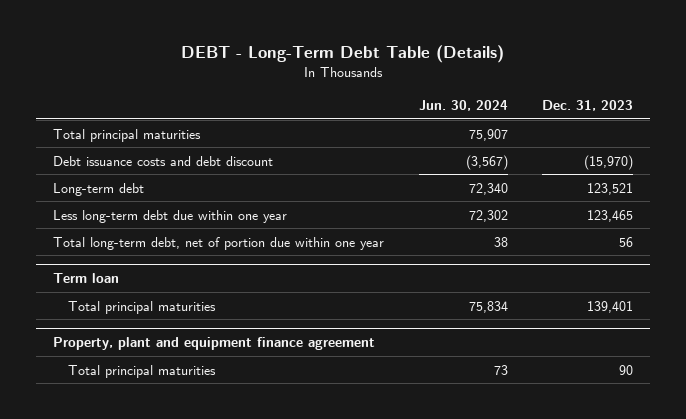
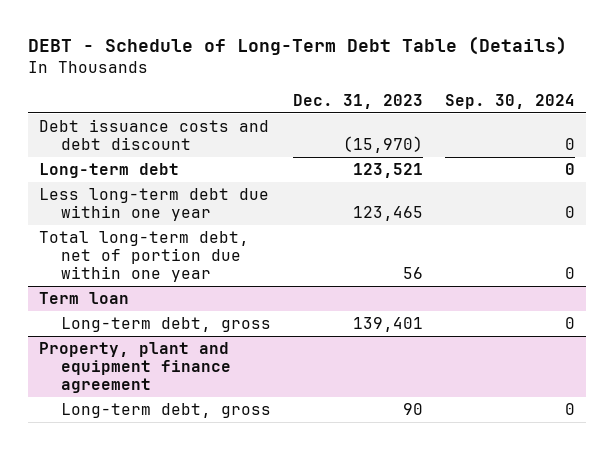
[181,45,505,64] DEBT - Long-Term Debt Table (Details) -> [28,36,568,56] DEBT - Schedule of Long-Term Debt Table (Details)
[418,100,508,112] Jun. 30, 2024 -> none
none -> [444,94,575,110] Sep. 30, 2024
[53,128,202,142] Total principal maturities -> none
[67,300,216,314] Total principal maturities -> [61,316,272,332] Long-term debt, gross
[67,364,216,378] Total principal maturities -> [61,402,272,418] Long-term debt, gross

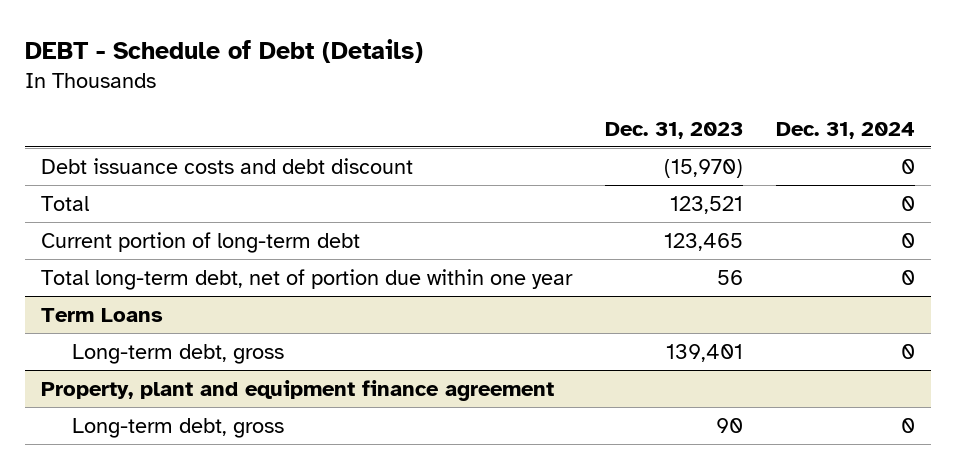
[28,36,568,56] DEBT - Schedule of Long-Term Debt Table (Details) -> [24,38,423,63] DEBT - Schedule of Debt (Details)
[444,94,575,110] Sep. 30, 2024 -> none
none -> [775,121,915,139] Dec. 31, 2024
[39,162,180,178] Long-term debt -> [41,195,90,211] Total
[39,187,270,222] Less long-term debt due within one year -> [41,231,361,253] Current portion of long-term debt
[39,291,130,304] Term loan -> [41,307,164,322] Term Loans

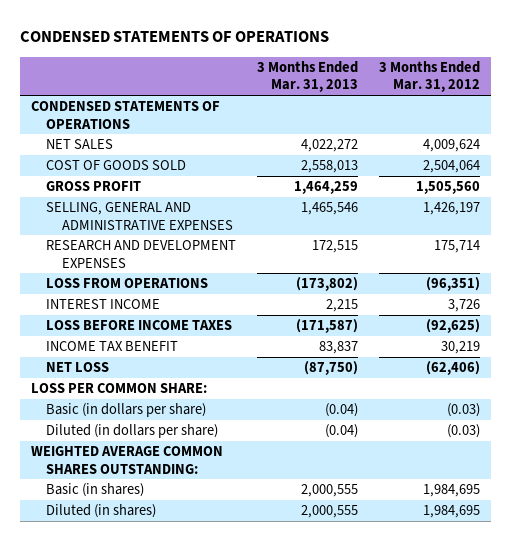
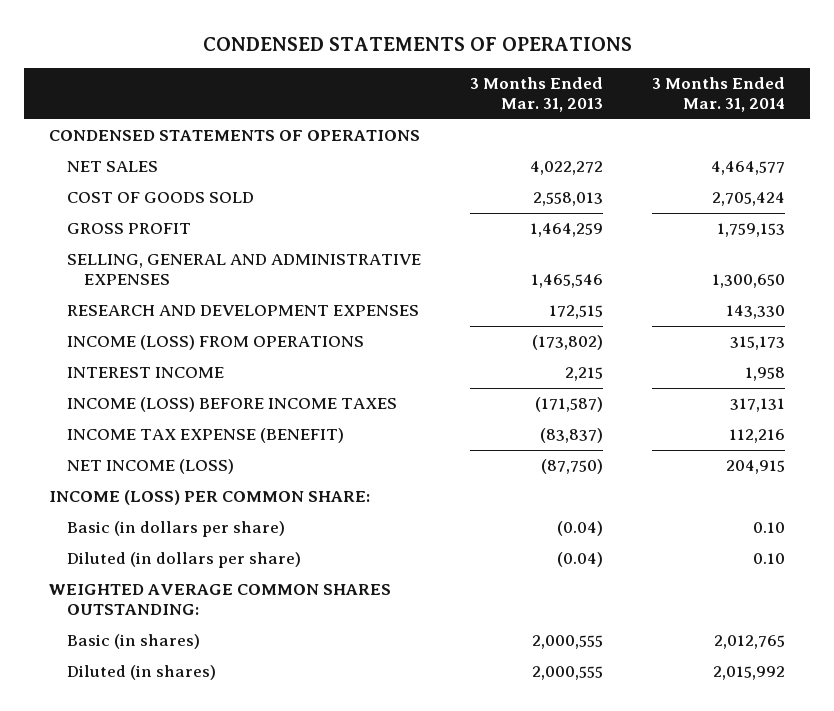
[379,60,481,93] 3 Months Ended Mar. 31, 2012 -> none
none -> [652,77,786,113] 3 Months Ended Mar. 31, 2014
[46,278,209,289] LOSS FROM OPERATIONS -> [66,335,364,351] INCOME (LOSS) FROM OPERATIONS
[46,320,233,331] LOSS BEFORE INCOME TAXES -> [66,397,397,413] INCOME (LOSS) BEFORE INCOME TAXES
[46,341,179,352] INCOME TAX BENEFIT -> [66,428,344,444] INCOME TAX EXPENSE (BENEFIT)
[319,341,359,355] 83,837 -> [540,428,604,444] (83,837)
[46,362,110,373] NET LOSS -> [66,459,234,475] NET INCOME (LOSS)
[30,383,207,394] LOSS PER COMMON SHARE: -> [49,490,371,506] INCOME (LOSS) PER COMMON SHARE:

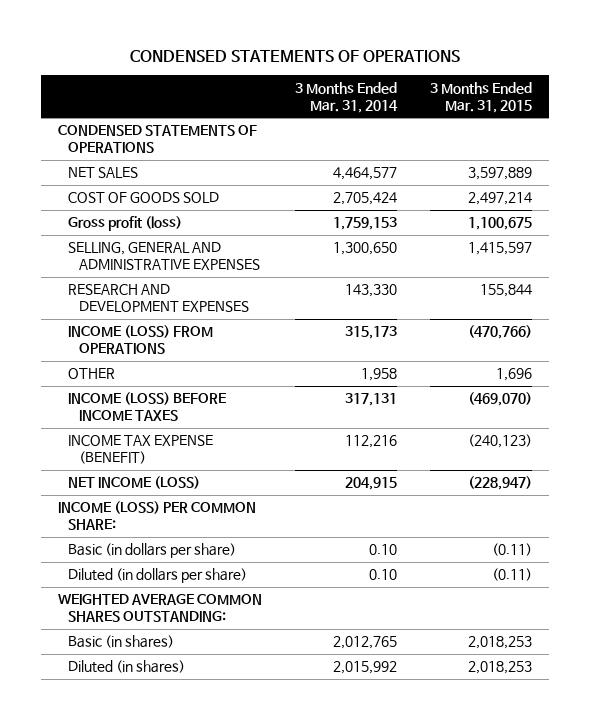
[470,77,604,113] 3 Months Ended Mar. 31, 2013 -> none
none -> [430,81,533,113] 3 Months Ended Mar. 31, 2015
[66,223,191,235] GROSS PROFIT -> [68,216,183,232] Gross profit (loss)
[66,367,224,379] INTEREST INCOME -> [68,368,116,380] OTHER

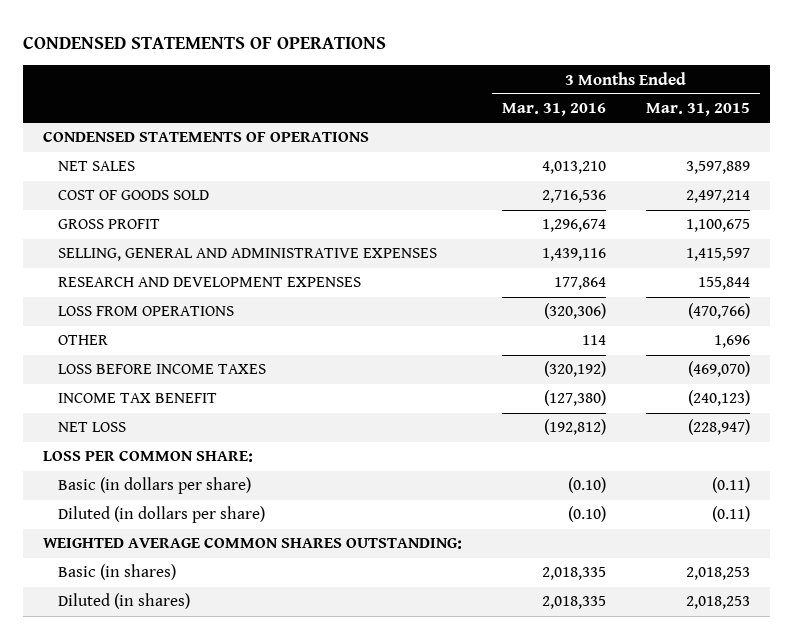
[295,81,399,113] 3 Months Ended Mar. 31, 2014 -> none
none -> [502,103,607,117] Mar. 31, 2016
[68,216,183,232] Gross profit (loss) -> [58,219,161,230] GROSS PROFIT
[68,325,214,355] INCOME (LOSS) FROM OPERATIONS -> [58,306,235,317] LOSS FROM OPERATIONS
[68,392,227,422] INCOME (LOSS) BEFORE INCOME TAXES -> [58,364,267,375] LOSS BEFORE INCOME TAXES
[68,435,214,465] INCOME TAX EXPENSE (BENEFIT) -> [58,393,218,404] INCOME TAX BENEFIT
[68,476,201,490] NET INCOME (LOSS) -> [58,422,127,433] NET LOSS
[57,501,256,531] INCOME (LOSS) PER COMMON SHARE: -> [42,450,253,463] LOSS PER COMMON SHARE:

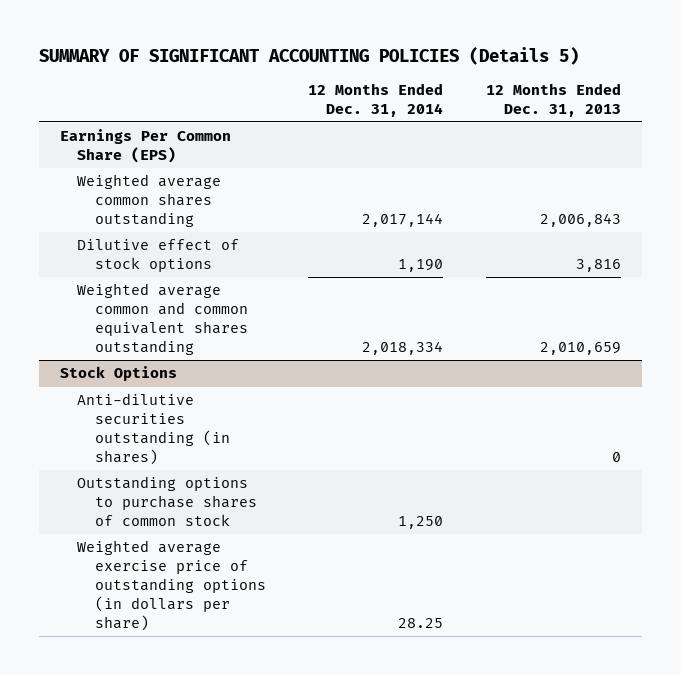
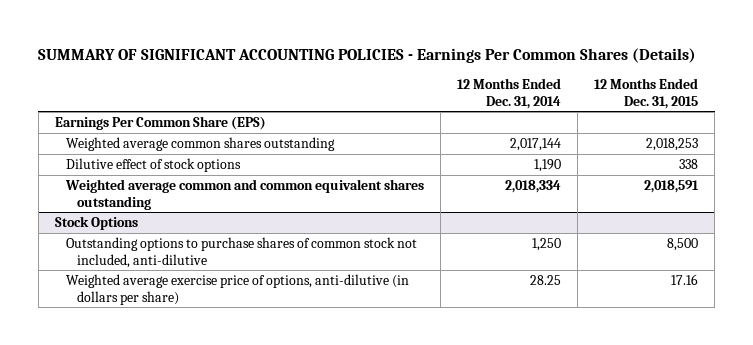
[38,46,579,65] SUMMARY OF SIGNIFICANT ACCOUNTING POLICIES (Details 5) -> [38,48,697,64] SUMMARY OF SIGNIFICANT ACCOUNTING POLICIES - Earnings Per Common Shares (Details)
[485,82,621,117] 12 Months Ended Dec. 31, 2013 -> none
none -> [594,78,699,109] 12 Months Ended Dec. 31, 2015
[77,393,230,466] Anti-dilutive securities outstanding (in shares) -> none
[77,476,257,527] Outstanding options to purchase shares of common stock -> [65,237,417,268] Outstanding options to purchase shares of common stock not included, anti-dilutive
[77,540,266,631] Weighted average exercise price of outstanding options (in dollars per share) -> [65,274,409,305] Weighted average exercise price of options, anti-dilutive (in dollars per share)

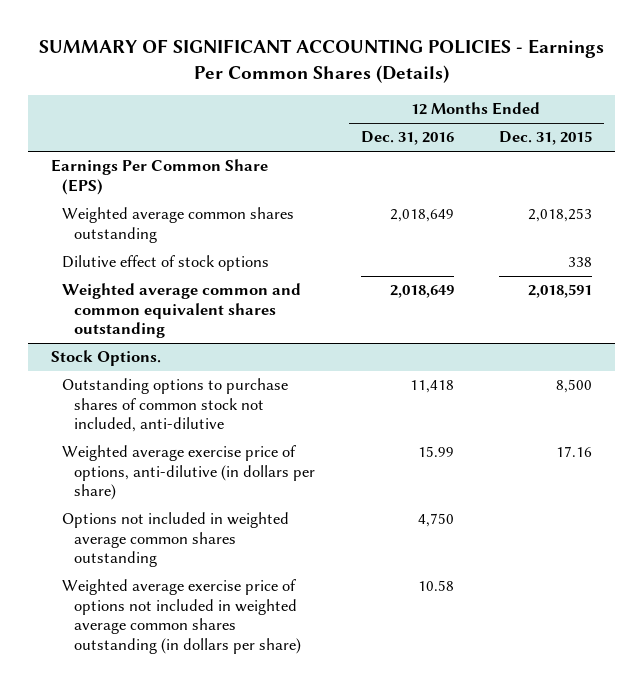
[457,78,562,109] 12 Months Ended Dec. 31, 2014 -> none
none -> [360,131,454,146] Dec. 31, 2016
[54,216,138,231] Stock Options -> [50,350,161,367] Stock Options.
none -> [62,512,290,568] Options not included in weighted average common shares outstanding
none -> [62,579,302,654] Weighted average exercise price of options not included in weighted average common shares outstanding (in dollars per share)

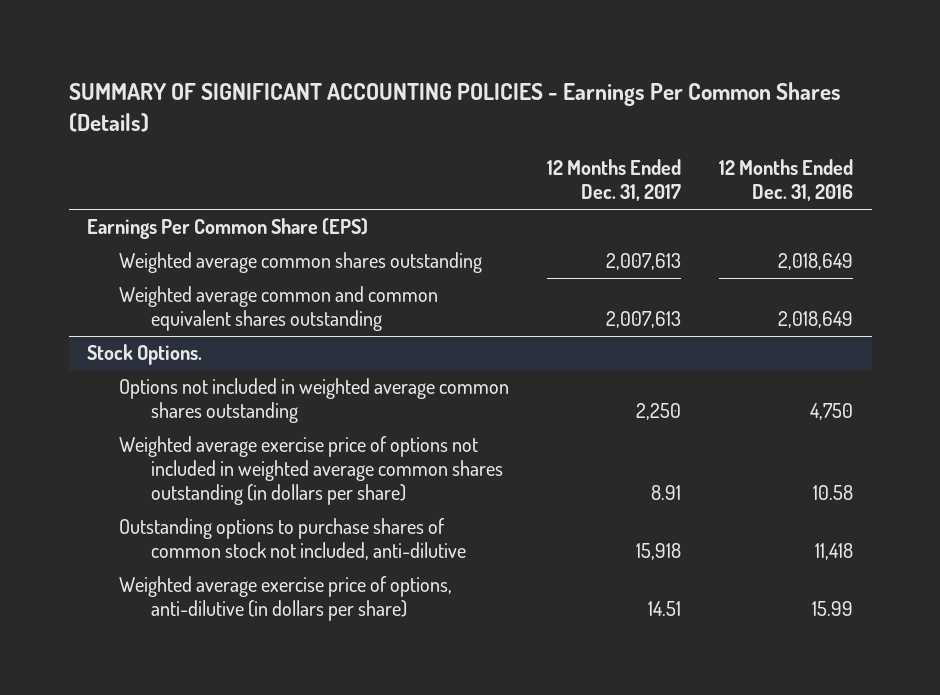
[499,131,593,146] Dec. 31, 2015 -> none
none -> [547,159,682,202] 12 Months Ended Dec. 31, 2017
[62,255,270,272] Dilutive effect of stock options -> none
[62,378,289,433] Outstanding options to purchase shares of common stock not included, anti-dilutive -> [119,518,467,561] Outstanding options to purchase shares of common stock not included, anti-dilutive
[62,445,316,501] Weighted average exercise price of options, anti-dilutive (in dollars per share) -> [119,576,453,622] Weighted average exercise price of options, anti-dilutive (in dollars per share)

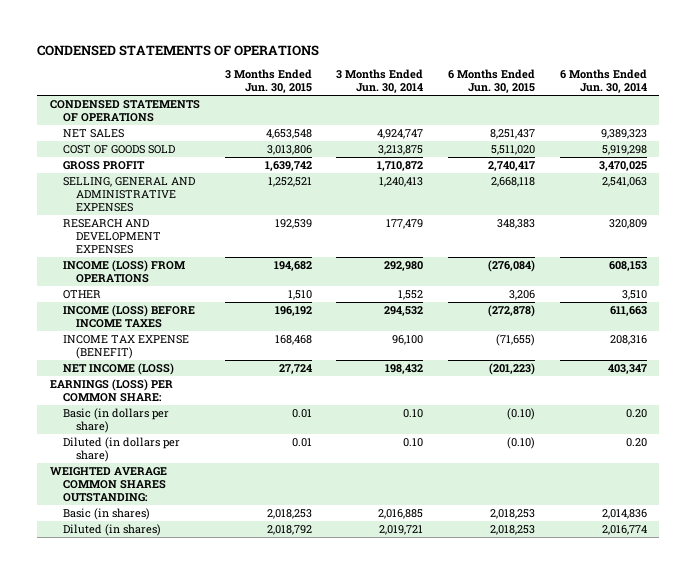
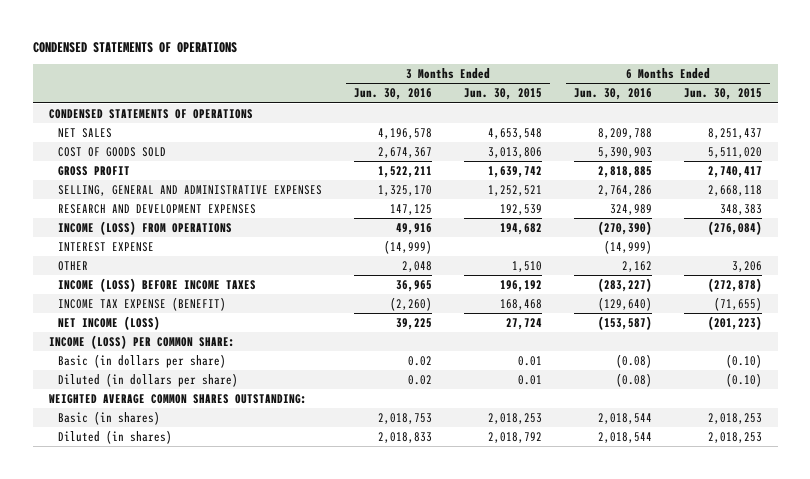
[336,68,424,93] 3 Months Ended Jun. 30, 2014 -> none
[559,68,647,93] 6 Months Ended Jun. 30, 2014 -> none
none -> [353,88,432,101] Jun. 30, 2016
none -> [573,88,652,101] Jun. 30, 2016
none -> [57,241,154,252] INTEREST EXPENSE
[49,379,173,403] EARNINGS (LOSS) PER COMMON SHARE: -> [48,334,235,349] INCOME (LOSS) PER COMMON SHARE:

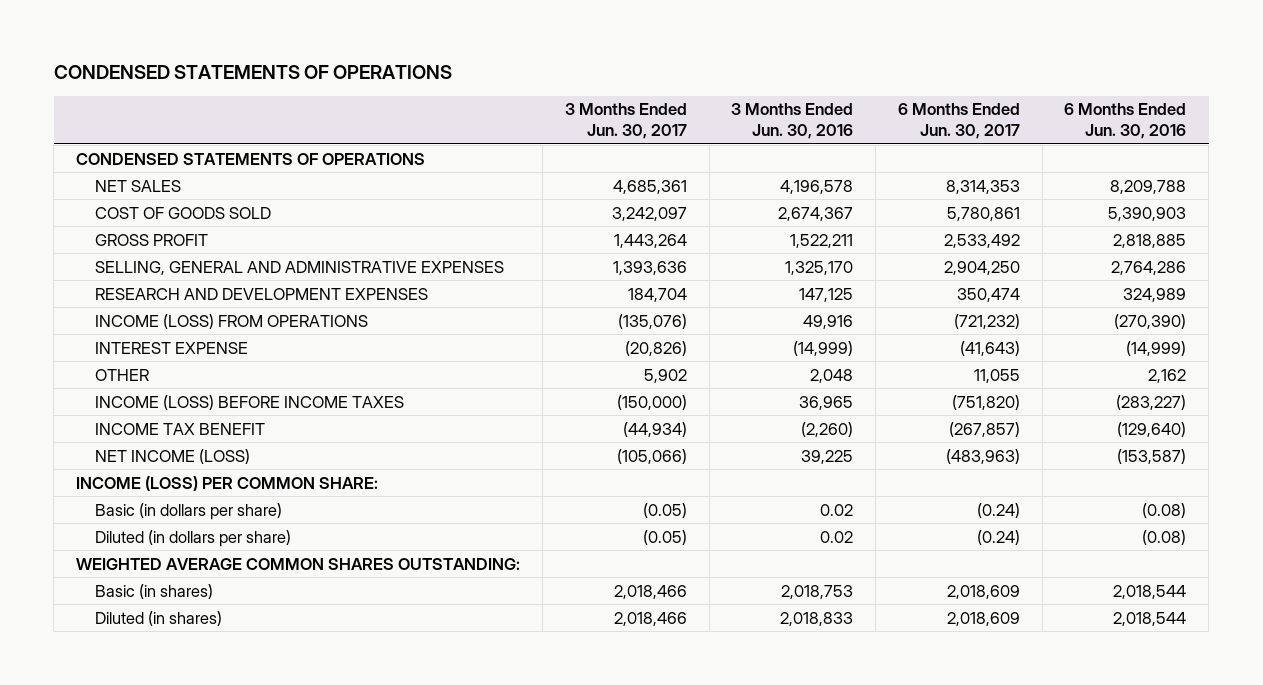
[463,88,542,101] Jun. 30, 2015 -> none
[683,88,762,101] Jun. 30, 2015 -> none
none -> [564,103,687,140] 3 Months Ended Jun. 30, 2017
none -> [897,103,1020,140] 6 Months Ended Jun. 30, 2017
[57,296,226,311] INCOME TAX EXPENSE (BENEFIT) -> [95,422,266,435] INCOME TAX BENEFIT

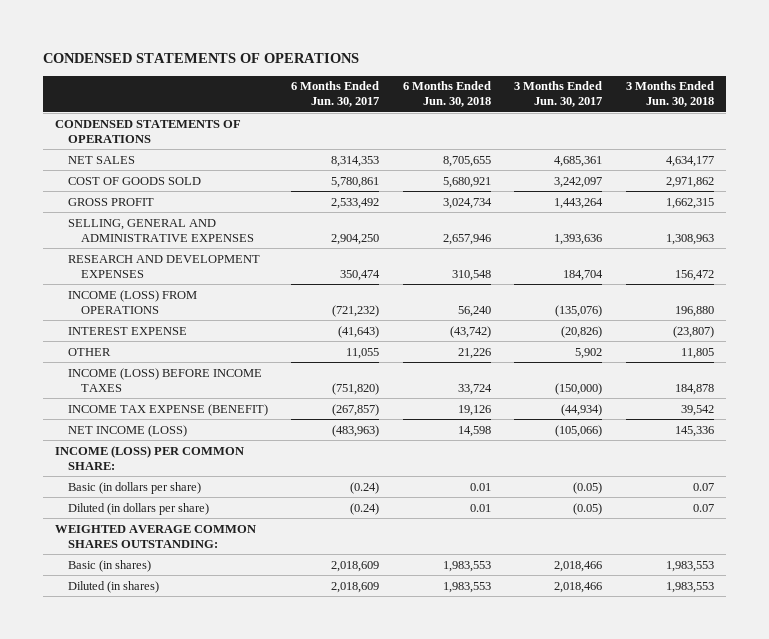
[731,103,854,140] 3 Months Ended Jun. 30, 2016 -> none
[1064,103,1187,140] 6 Months Ended Jun. 30, 2016 -> none
none -> [402,81,491,108] 6 Months Ended Jun. 30, 2018
none -> [625,81,714,108] 3 Months Ended Jun. 30, 2018
[95,422,266,435] INCOME TAX BENEFIT -> [67,403,268,416] INCOME TAX EXPENSE (BENEFIT)

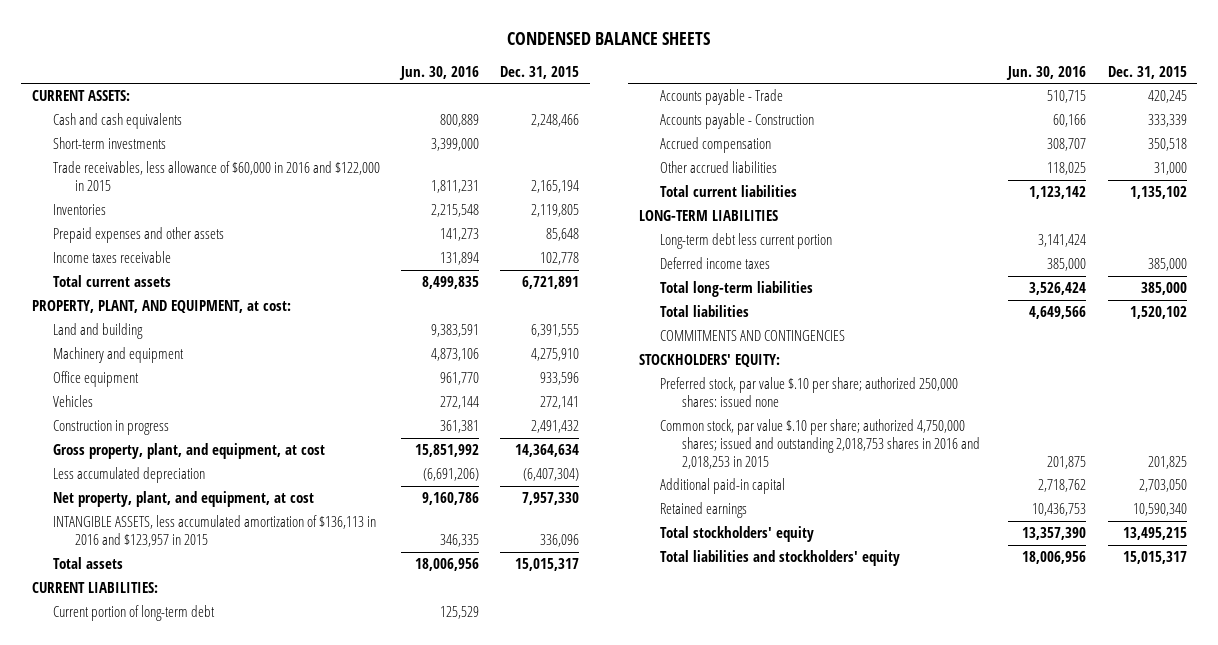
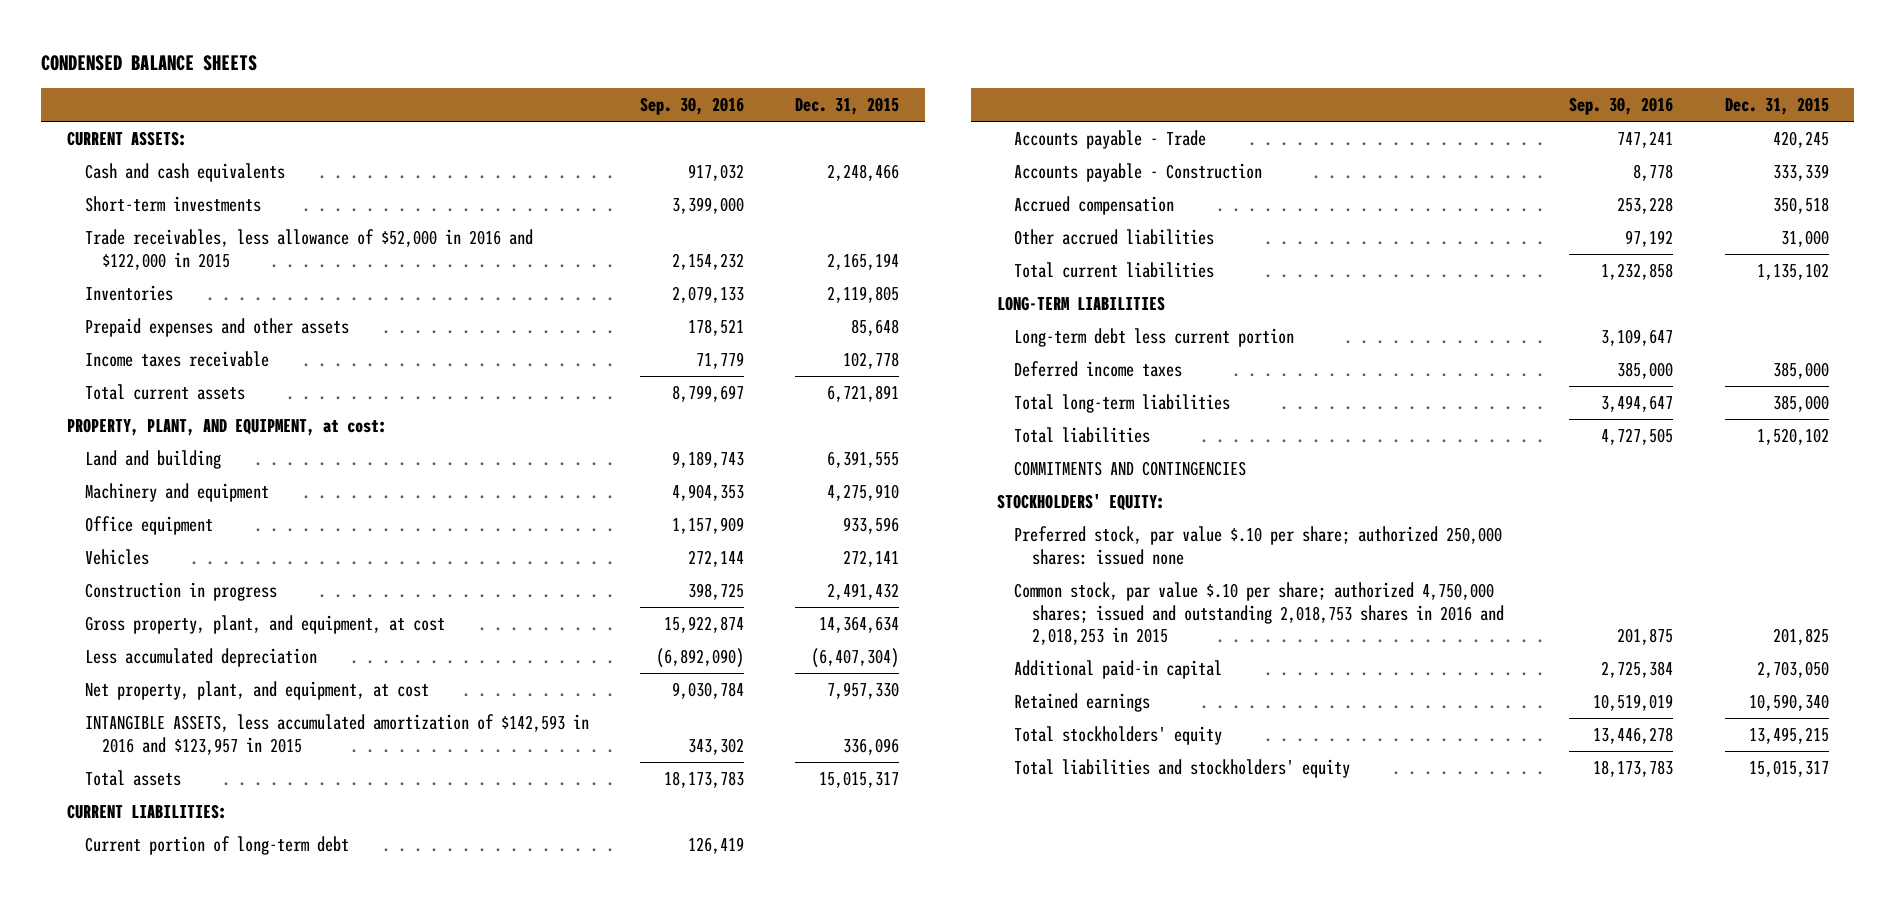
[399,66,480,81] Jun. 30, 2016 -> none
none -> [639,97,744,116] Sep. 30, 2016
[53,161,381,192] Trade receivables, less allowance of $60,000 in 2016 and $122,000 in 2015 -> [84,228,533,270] Trade receivables, less allowance of $52,000 in 2016 and $122,000 in 2015
[53,515,377,548] INTANGIBLE ASSETS, less accumulated amortization of $136,113 in 2016 and $123,957 in 2015 -> [84,713,589,755] INTANGIBLE ASSETS, less accumulated amortization of $142,593 in 2016 and $123,957 in 2015

